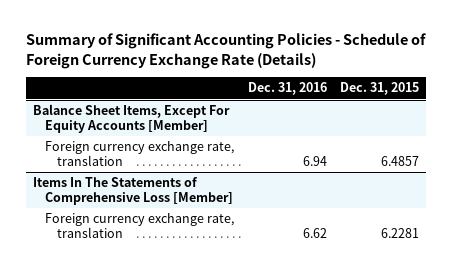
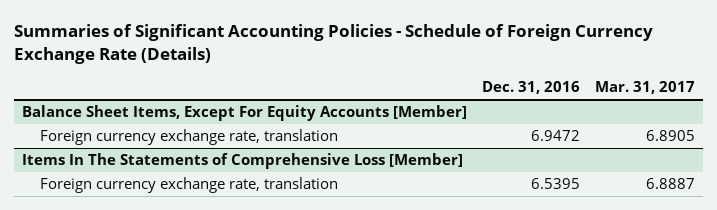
[25,33,426,69] Summary of Significant Accounting Policies - Schedule of Foreign Currency Exchange Rate (Details) -> [14,24,654,65] Summaries of Significant Accounting Policies - Schedule of Foreign Currency Exchange Rate (Details)
[340,82,420,96] Dec. 31, 2015 -> none
none -> [595,81,696,95] Mar. 31, 2017
[302,155,327,166] 6.94 -> [531,130,581,142] 6.9472
[302,227,327,238] 6.62 -> [531,178,581,190] 6.5395

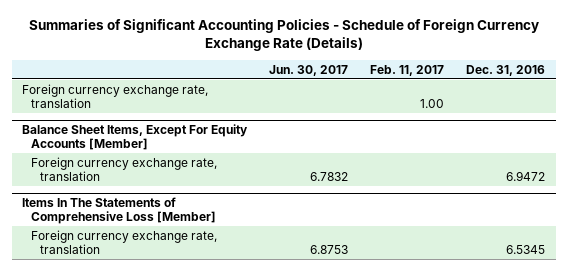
[595,81,696,95] Mar. 31, 2017 -> none
none -> [269,64,349,76] Jun. 30, 2017
none -> [370,64,445,76] Feb. 11, 2017
none -> [22,83,209,108] Foreign currency exchange rate, translation
[531,178,581,190] 6.5395 -> [506,244,546,254] 6.5345

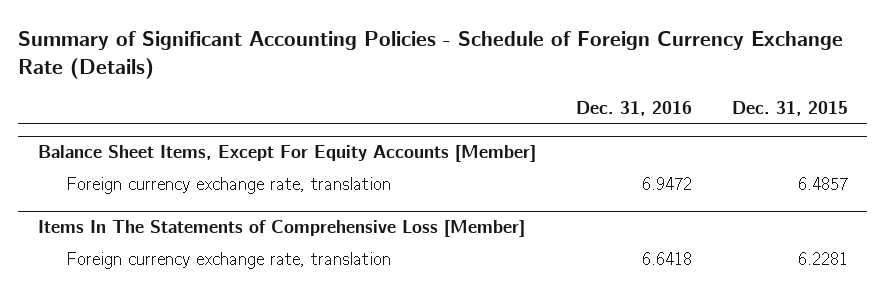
[28,18,539,52] Summaries of Significant Accounting Policies - Schedule of Foreign Currency Exchange Rate (Details) -> [17,30,843,79] Summary of Significant Accounting Policies - Schedule of Foreign Currency Exchange Rate (Details)
[269,64,349,76] Jun. 30, 2017 -> none
[370,64,445,76] Feb. 11, 2017 -> none
none -> [731,100,848,116] Dec. 31, 2015
[22,83,209,108] Foreign currency exchange rate, translation -> none
[506,244,546,254] 6.5345 -> [641,252,692,266] 6.6418

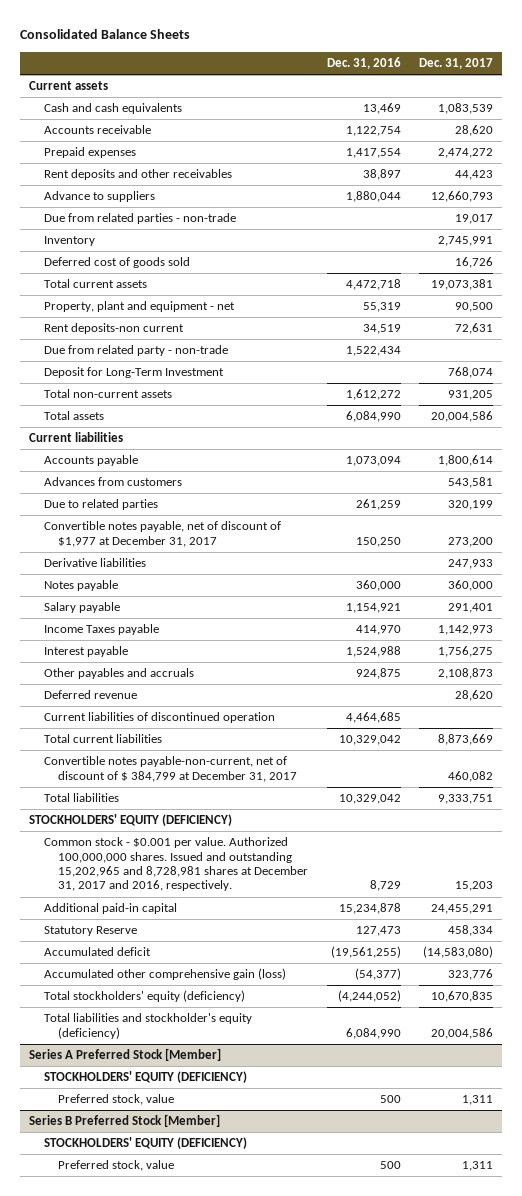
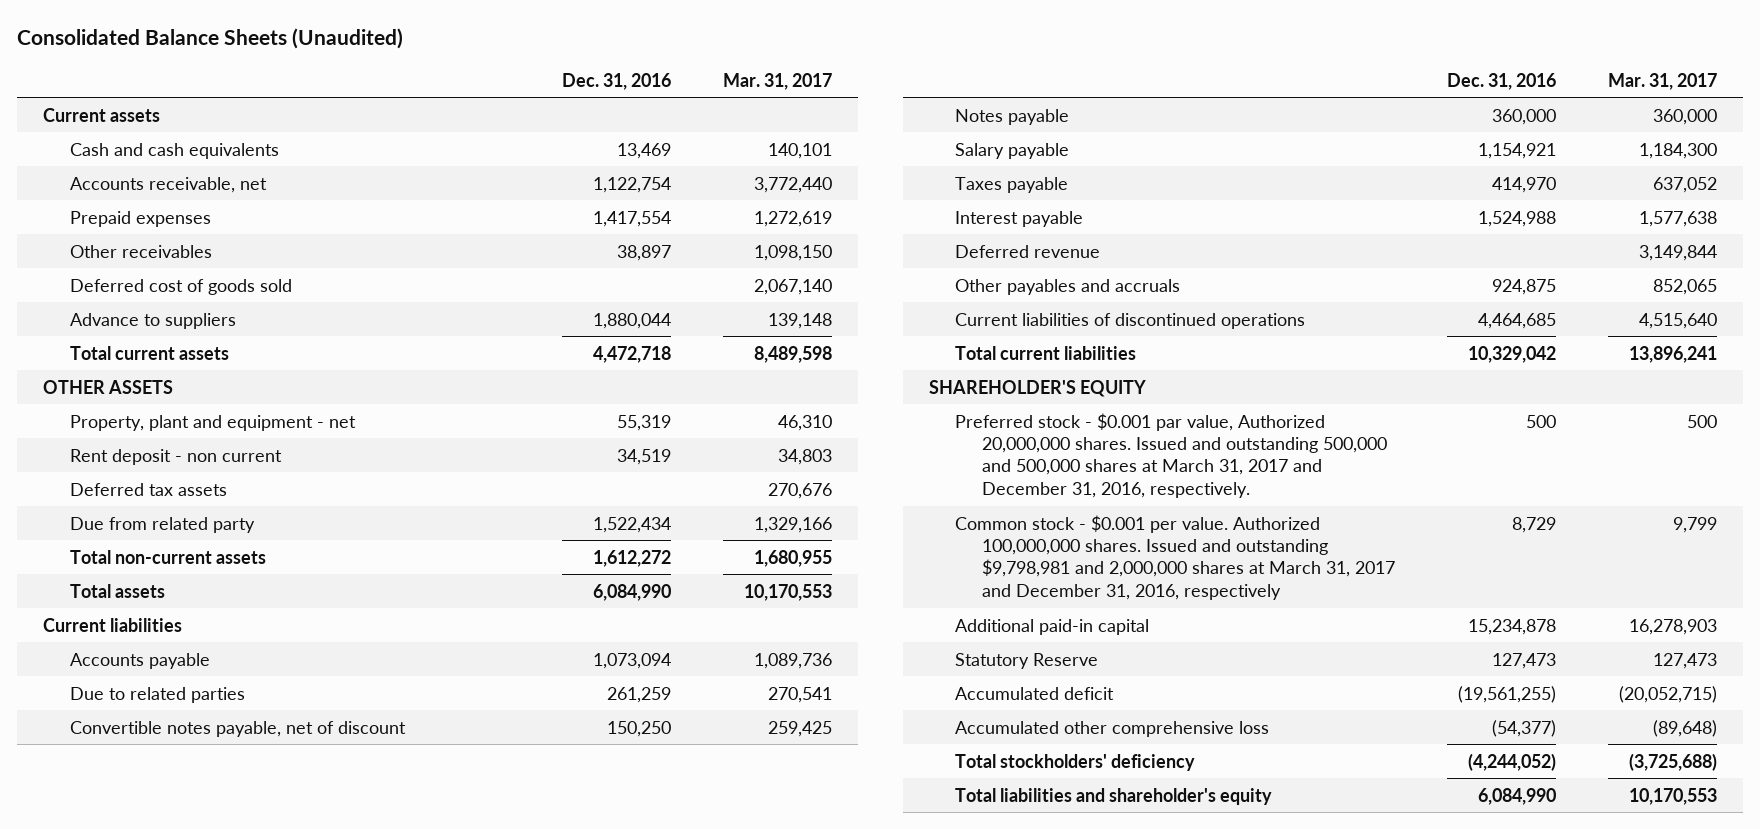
[20,29,191,40] Consolidated Balance Sheets -> [17,28,404,50] Consolidated Balance Sheets (Unaudited)
[418,57,493,69] Dec. 31, 2017 -> none
none -> [722,72,832,90] Mar. 31, 2017
[43,125,151,135] Accounts receivable -> [69,176,267,193] Accounts receivable, net
[43,213,236,225] Due from related parties - non-trade -> none
[43,236,95,247] Inventory -> none
[43,169,232,181] Rent deposits and other receivables -> [69,244,212,258] Other receivables
[43,191,155,203] Advance to suppliers -> [69,312,236,329] Advance to suppliers
none -> [43,379,174,394] OTHER ASSETS
[43,367,224,379] Deposit for Long-Term Investment -> none
[43,323,184,335] Rent deposits-non current -> [69,448,282,465] Rent deposit - non current
none -> [69,482,227,496] Deferred tax assets
[43,345,228,357] Due from related party - non-trade -> [69,516,255,533] Due from related party
[43,477,182,487] Advances from customers -> none
[43,558,146,568] Derivative liabilities -> none
[43,521,281,547] Convertible notes payable, net of discount of $1,977 at December 31, 2017 -> [69,720,406,737] Convertible notes payable, net of discount
[43,624,159,636] Income Taxes payable -> [955,176,1069,193] Taxes payable
[43,668,194,680] Other payables and accruals -> [955,278,1181,295] Other payables and accruals
[43,712,275,724] Current liabilities of discontinued operation -> [955,312,1306,329] Current liabilities of discontinued operations
[43,756,298,782] Convertible notes payable-non-current, net of discount of $ 384,799 at December 31, 2017 -> none
[43,793,119,803] Total liabilities -> none
[29,814,233,827] STOCKHOLDERS' EQUITY (DEFICIENCY) -> [928,379,1146,397] SHAREHOLDER'S EQUITY
none -> [955,412,1388,498] Preferred stock - $0.001 par value, Authorized 20,000,000 shares. Issued and outstanding 500,000 and 500,000 shares at March 31, 2017 and December 31, 2016, respectively.
[43,837,309,892] Common stock - $0.001 per value. Authorized 100,000,000 shares. Issued and outstanding 15,202,965 and 8,728,981 shares at December 31, 2017 and 2016, respectively. -> [955,514,1396,600] Common stock - $0.001 per value. Authorized 100,000,000 shares. Issued and outstanding $9,798,981 and 2,000,000 shares at March 31, 2017 and December 31, 2016, respectively
[29,1048,222,1062] Series A Preferred Stock [Member] -> none
[43,1071,247,1084] STOCKHOLDERS' EQUITY (DEFICIENCY) -> none
[58,1094,175,1106] Preferred stock, value -> none
[29,1114,221,1128] Series B Preferred Stock [Member] -> none
[43,1137,247,1150] STOCKHOLDERS' EQUITY (DEFICIENCY) -> none
[58,1160,175,1172] Preferred stock, value -> none
[43,968,286,981] Accumulated other comprehensive gain (loss) -> [955,720,1270,737] Accumulated other comprehensive loss
[43,990,245,1003] Total stockholders' equity (deficiency) -> [955,753,1196,771] Total stockholders' deficiency
[43,1013,252,1039] Total liabilities and stockholder's equity (deficiency) -> [955,787,1273,805] Total liabilities and shareholder's equity

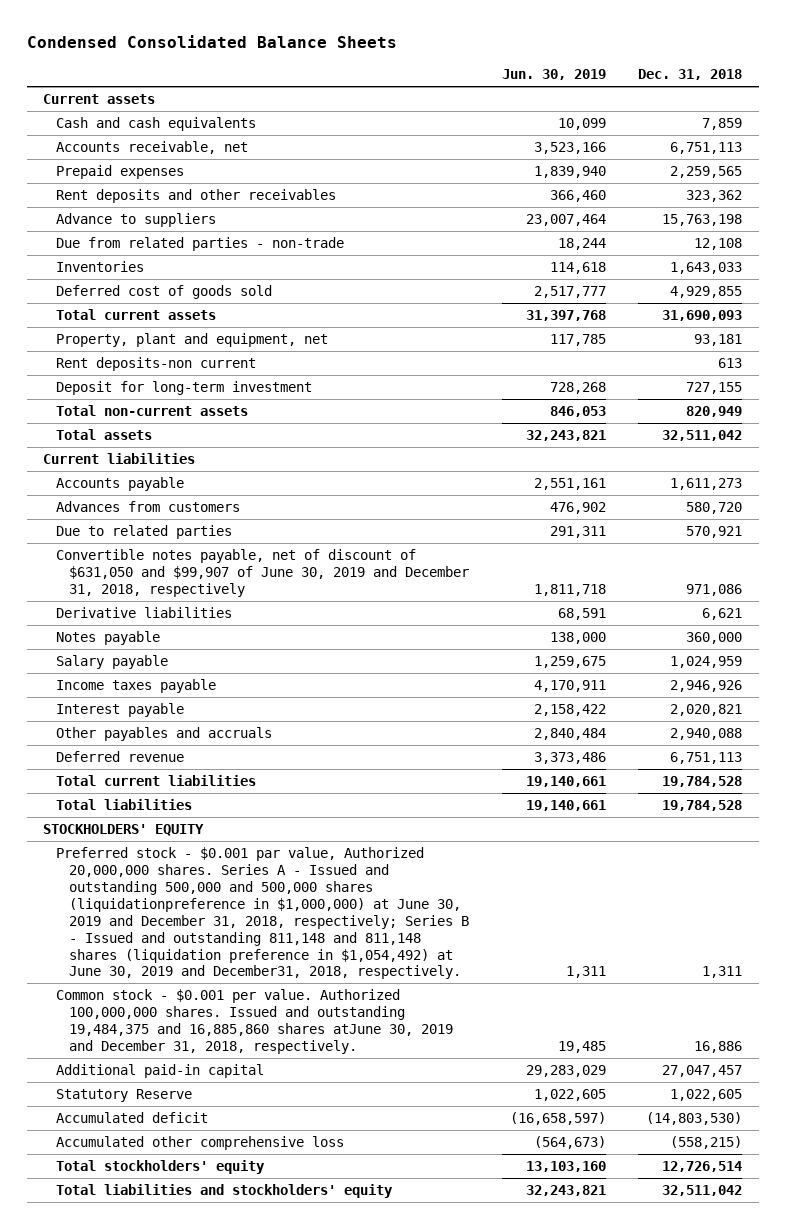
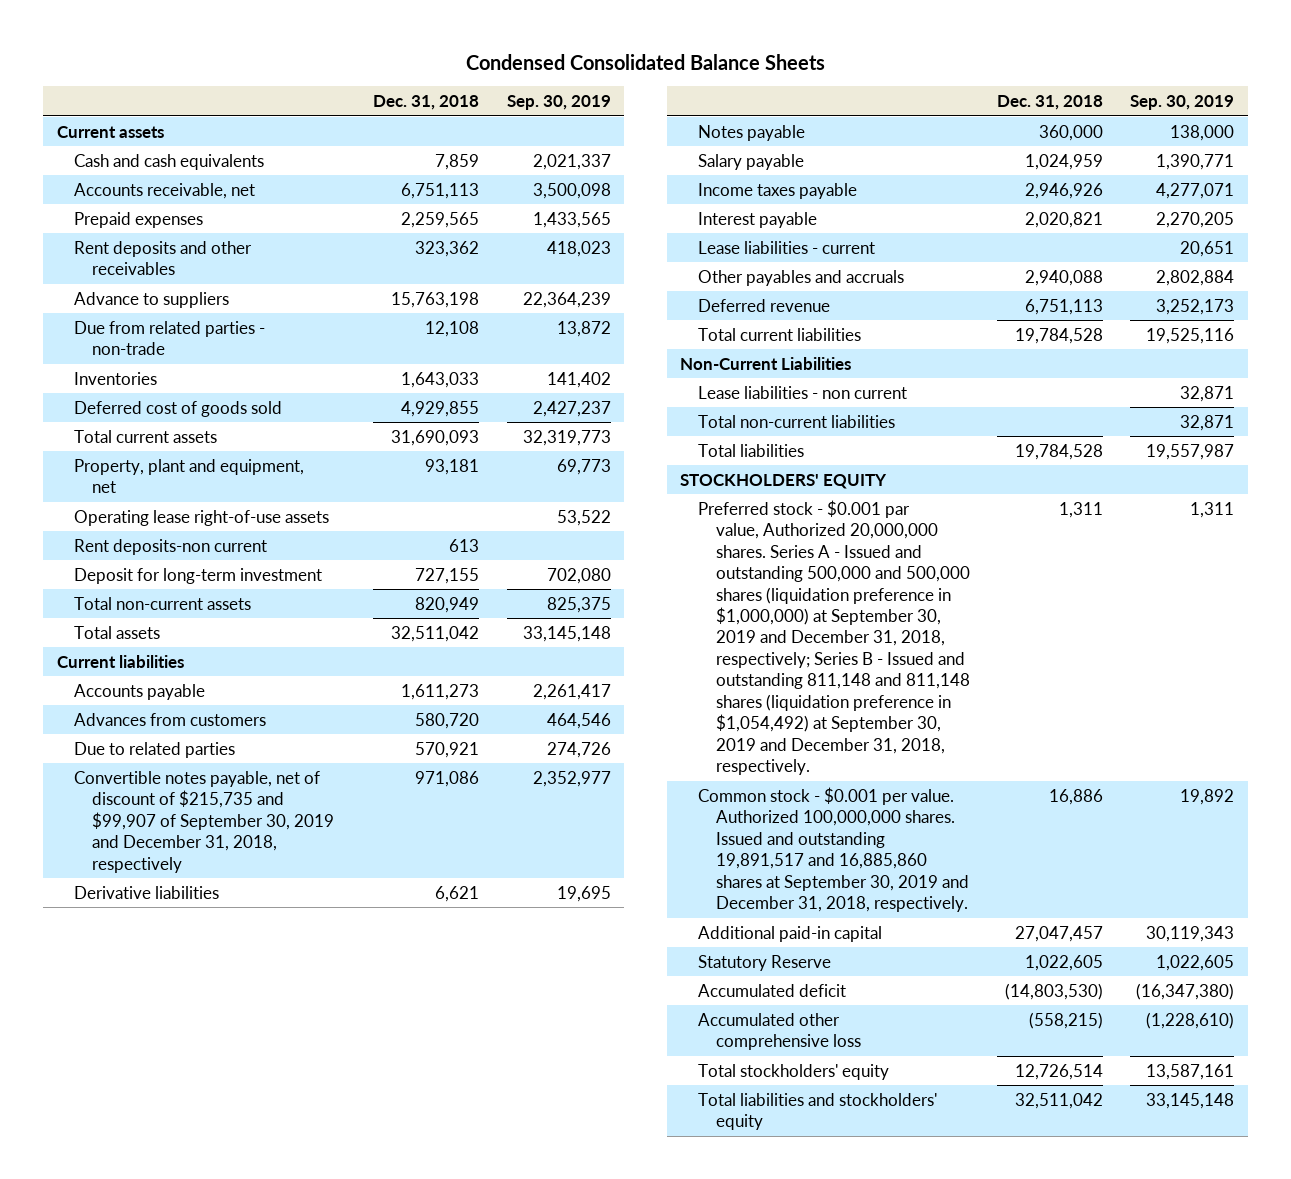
[501,69,606,81] Jun. 30, 2019 -> none
none -> [506,95,611,111] Sep. 30, 2019
none -> [74,509,330,526] Operating lease right-of-use assets
[56,549,470,597] Convertible notes payable, net of discount of $631,050 and $99,907 of June 30, 2019 and December 31, 2018, respectively -> [74,770,335,873] Convertible notes payable, net of discount of $215,735 and $99,907 of September 30, 2019 and December 31, 2018, respectively
none -> [698,240,876,254] Lease liabilities - current
none -> [680,356,852,370] Non-Current Liabilities
none -> [698,385,908,399] Lease liabilities - non current
none -> [698,414,896,428] Total non-current liabilities
[56,847,470,980] Preferred stock - $0.001 par value, Authorized 20,000,000 shares. Series A - Issued and outstanding 500,000 and 500,000 shares (liquidationpreference in $1,000,000) at June 30, 2019 and December 31, 2018, respectively; Series B - Issued and outstanding 811,148 and 811,148 shares (liquidation preference in $1,054,492) at June 30, 2019 and December31, 2018, respectively. -> [698,499,970,776] Preferred stock - $0.001 par value, Authorized 20,000,000 shares. Series A - Issued and outstanding 500,000 and 500,000 shares (liquidation preference in $1,000,000) at September 30, 2019 and December 31, 2018, respectively; Series B - Issued and outstanding 811,148 and 811,148 shares (liquidation preference in $1,054,492) at September 30, 2019 and December 31, 2018, respectively.
[56,989,454,1054] Common stock - $0.001 per value. Authorized 100,000,000 shares. Issued and outstanding 19,484,375 and 16,885,860 shares atJune 30, 2019 and December 31, 2018, respectively. -> [698,786,969,912] Common stock - $0.001 per value. Authorized 100,000,000 shares. Issued and outstanding 19,891,517 and 16,885,860 shares at September 30, 2019 and December 31, 2018, respectively.

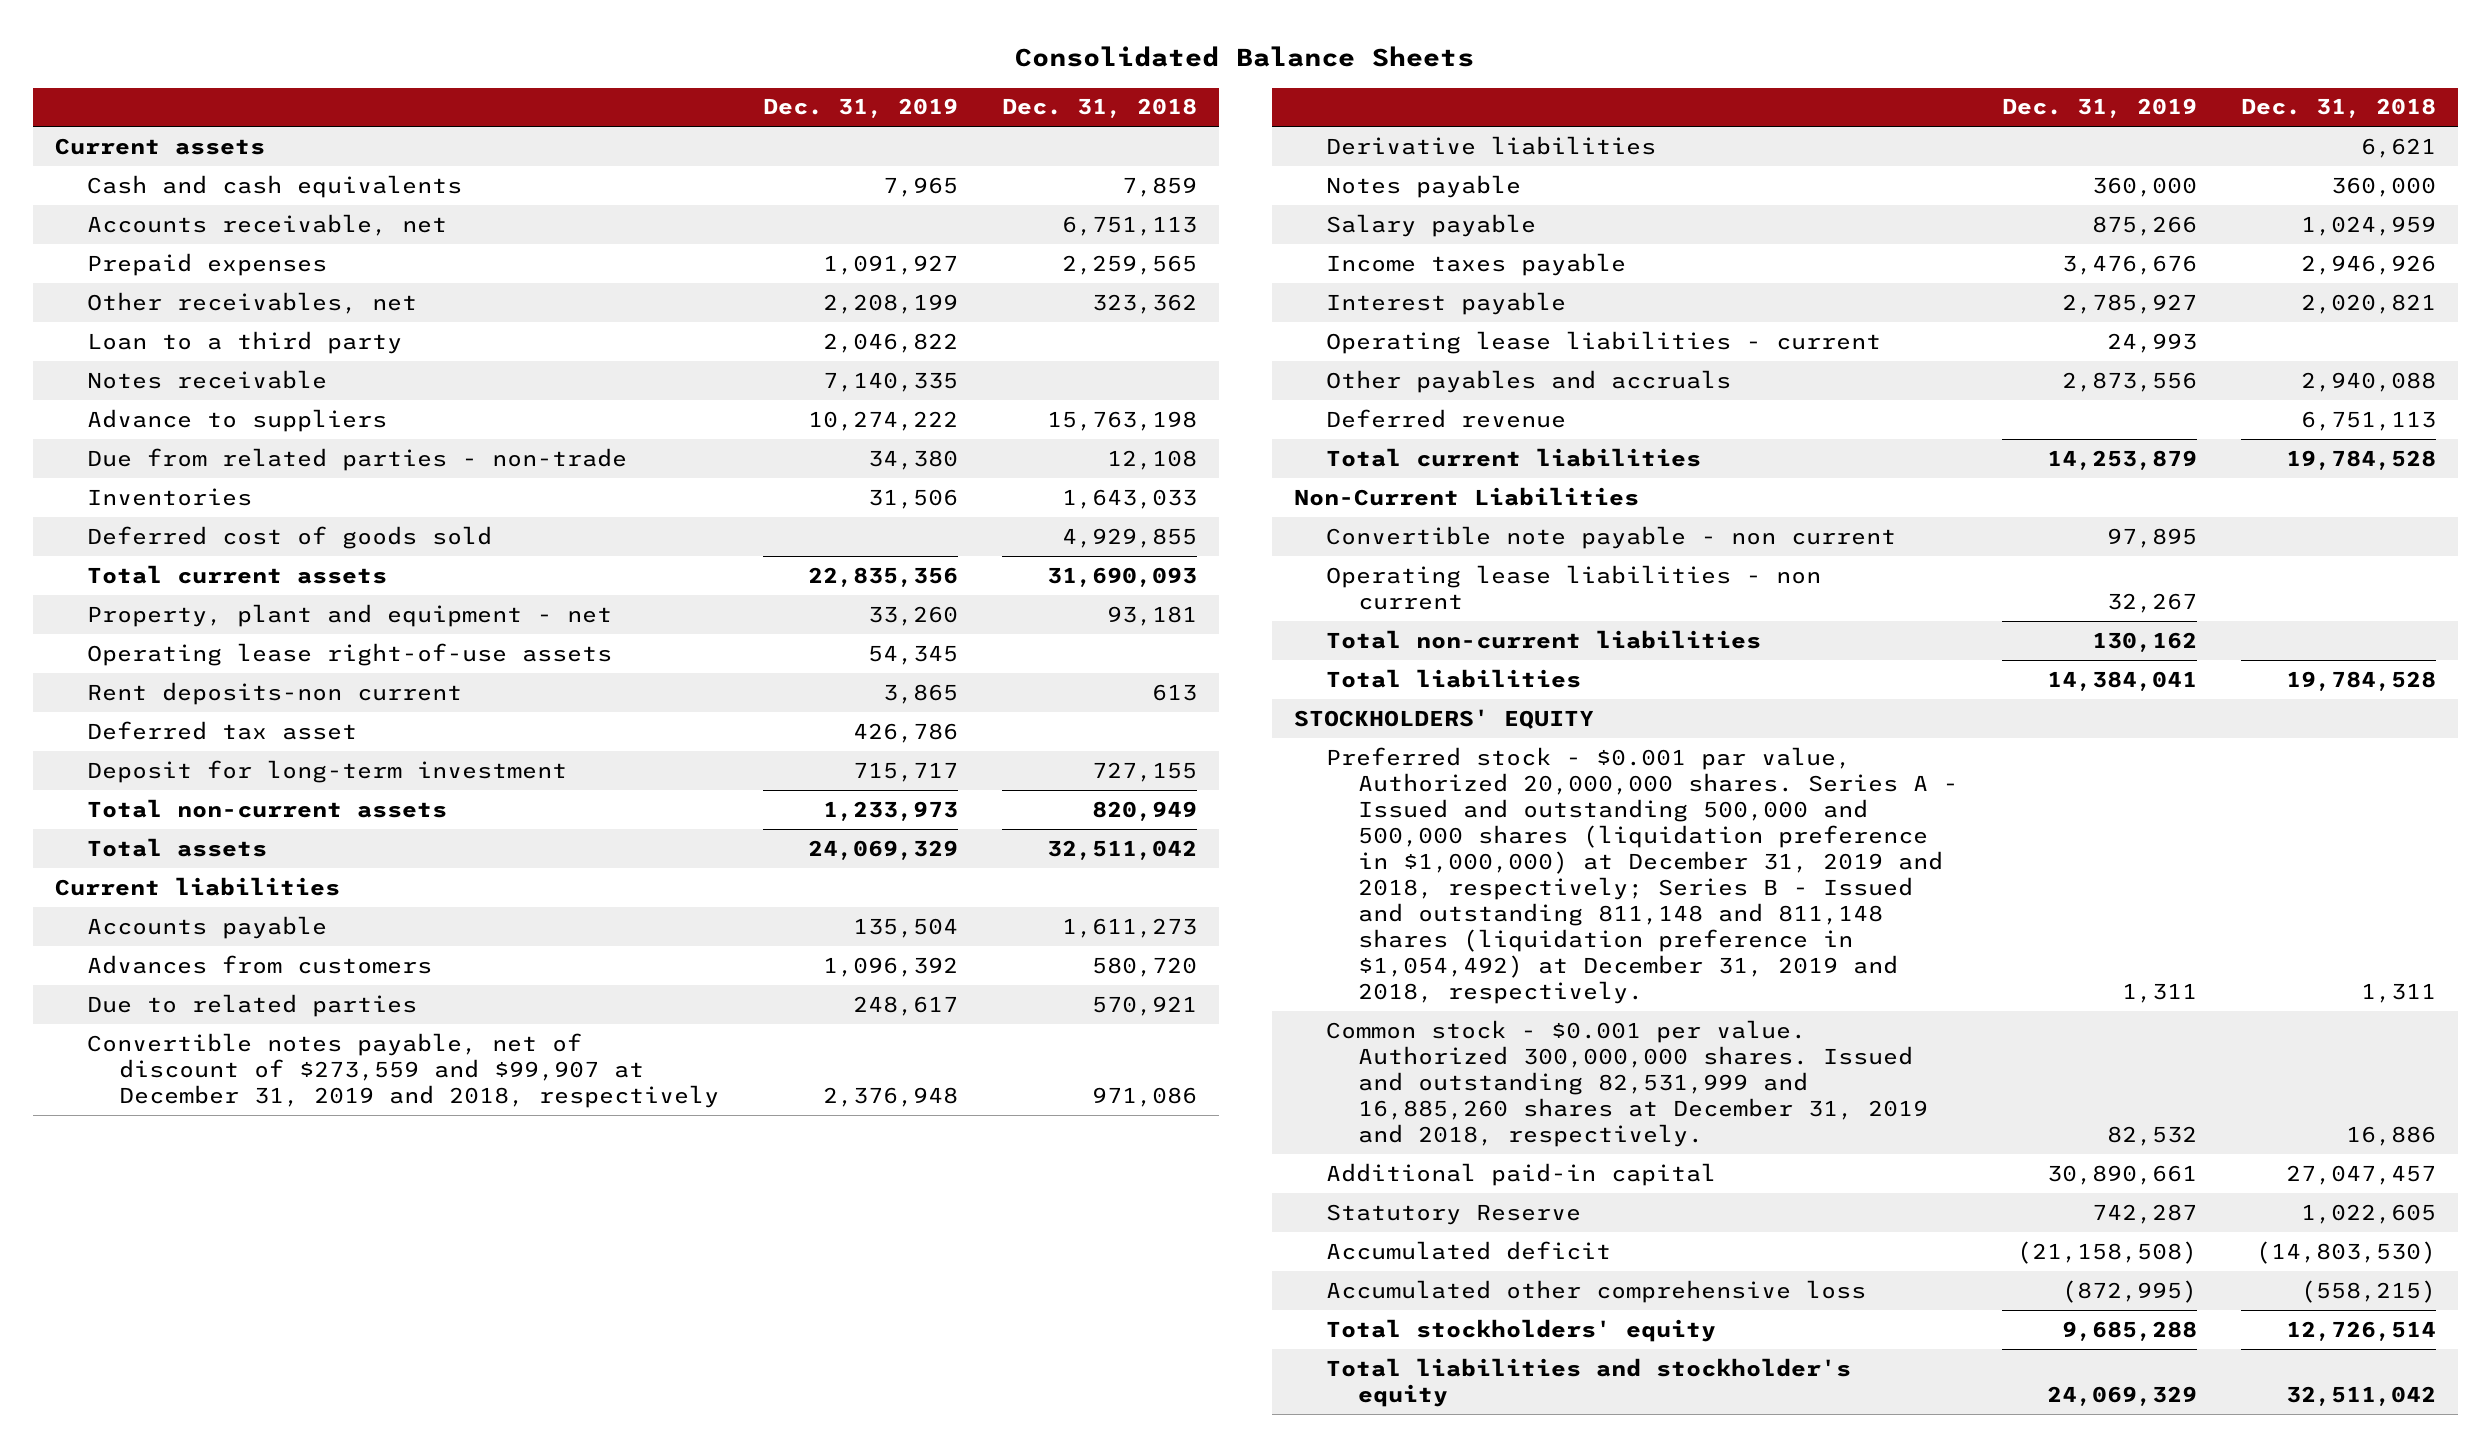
[465,53,825,70] Condensed Consolidated Balance Sheets -> [1015,46,1475,68] Consolidated Balance Sheets
[506,95,611,111] Sep. 30, 2019 -> none
none -> [762,98,958,119] Dec. 31, 2019
[74,240,253,276] Rent deposits and other receivables -> [86,291,417,314] Other receivables, net
none -> [86,330,402,354] Loan to a third party
none -> [86,369,327,389] Notes receivable
[74,458,305,494] Property, plant and equipment, net -> [86,603,612,627] Property, plant and equipment - net
none -> [86,720,357,740] Deferred tax asset
[74,770,335,873] Convertible notes payable, net of discount of $215,735 and $99,907 of September 30, 2019 and December 31, 2018, respectively -> [86,1032,720,1108] Convertible notes payable, net of discount of $273,559 and $99,907 at December 31, 2019 and 2018, respectively
[698,240,876,254] Lease liabilities - current -> [1326,330,1882,354] Operating lease liabilities - current
none -> [1326,525,1897,549] Convertible note payable - non current
[698,385,908,399] Lease liabilities - non current -> [1326,564,1822,610] Operating lease liabilities - non current
[698,499,970,776] Preferred stock - $0.001 par value, Authorized 20,000,000 shares. Series A - Issued and outstanding 500,000 and 500,000 shares (liquidation preference in $1,000,000) at September 30, 2019 and December 31, 2018, respectively; Series B - Issued and outstanding 811,148 and 811,148 shares (liquidation preference in $1,054,492) at September 30, 2019 and December 31, 2018, respectively. -> [1326,746,1959,1004] Preferred stock - $0.001 par value, Authorized 20,000,000 shares. Series A - Issued and outstanding 500,000 and 500,000 shares (liquidation preference in $1,000,000) at December 31, 2019 and 2018, respectively; Series B - Issued and outstanding 811,148 and 811,148 shares (liquidation preference in $1,054,492) at December 31, 2019 and 2018, respectively.
[698,786,969,912] Common stock - $0.001 per value. Authorized 100,000,000 shares. Issued and outstanding 19,891,517 and 16,885,860 shares at September 30, 2019 and December 31, 2018, respectively. -> [1326,1019,1929,1147] Common stock - $0.001 per value. Authorized 300,000,000 shares. Issued and outstanding 82,531,999 and 16,885,260 shares at December 31, 2019 and 2018, respectively.
[698,1092,938,1131] Total liabilities and stockholders' equity -> [1326,1357,1852,1407] Total liabilities and stockholder's equity

